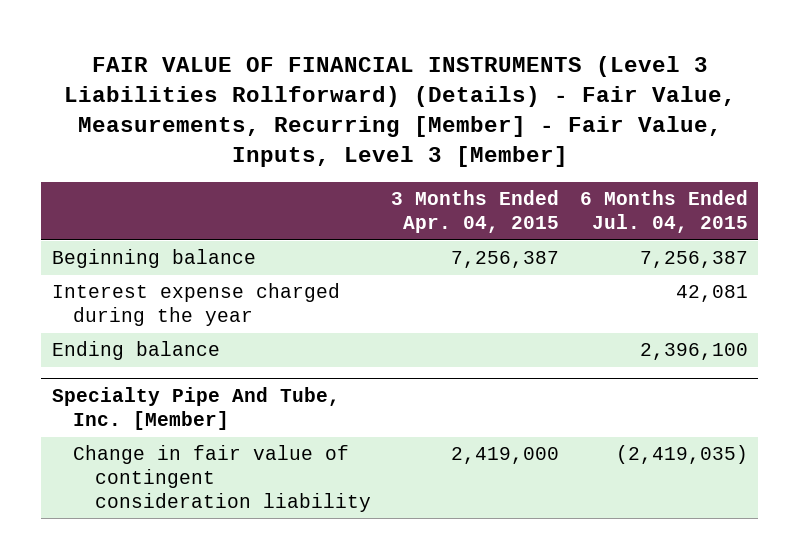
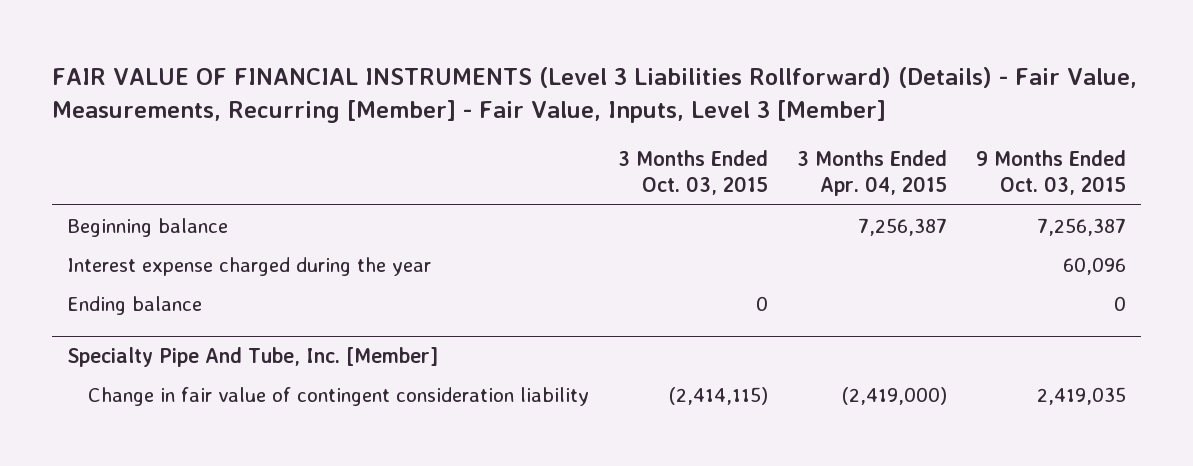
[580,190,749,234] 6 Months Ended Jul. 04, 2015 -> none
none -> [618,150,769,196] 3 Months Ended Oct. 03, 2015
none -> [976,150,1127,196] 9 Months Ended Oct. 03, 2015
[451,447,560,465] 2,419,000 -> [842,386,948,405] (2,419,000)

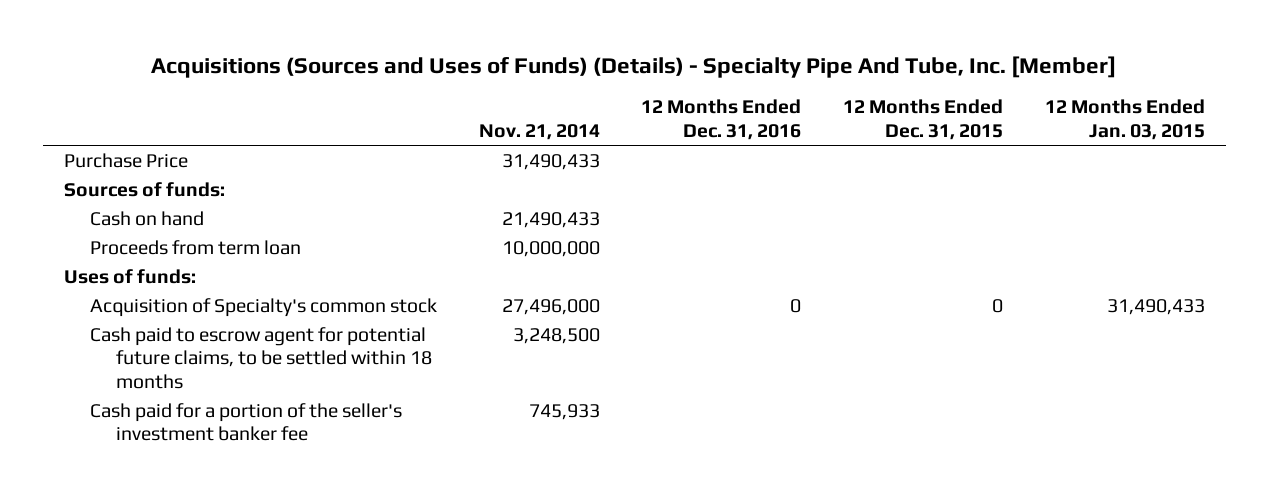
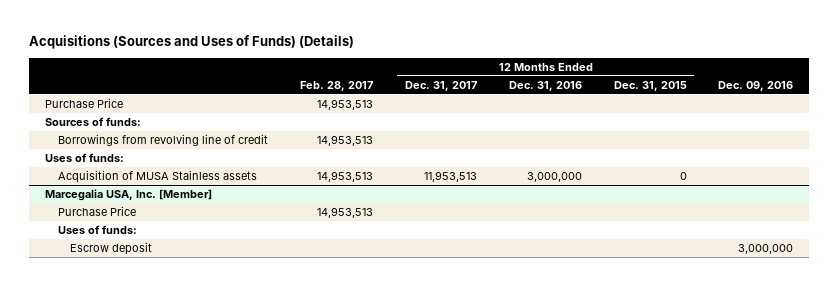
[151,56,1117,79] Acquisitions (Sources and Uses of Funds) (Details) - Specialty Pipe And Tube, Inc. [Member] -> [29,35,355,50] Acquisitions (Sources and Uses of Funds) (Details)
[478,124,600,141] Nov. 21, 2014 -> none
[1044,99,1205,141] 12 Months Ended Jan. 03, 2015 -> none
none -> [299,81,373,92] Feb. 28, 2017
none -> [404,81,477,92] Dec. 31, 2017
none -> [718,81,794,92] Dec. 09, 2016
[90,210,205,226] Cash on hand -> none
[90,239,302,255] Proceeds from term loan -> [57,134,268,147] Borrowings from revolving line of credit
[90,326,433,390] Cash paid to escrow agent for potential future claims, to be settled within 18 months -> none
[90,402,403,442] Cash paid for a portion of the seller's investment banker fee -> none
[90,297,438,317] Acquisition of Specialty's common stock -> [57,170,257,184] Acquisition of MUSA Stainless assets
[790,298,802,313] 0 -> [526,172,582,183] 3,000,000
none -> [45,189,213,202] Marcegalia USA, Inc. [Member]
none -> [57,206,136,217] Purchase Price
none -> [57,225,137,235] Uses of funds:
none -> [70,242,153,256] Escrow deposit

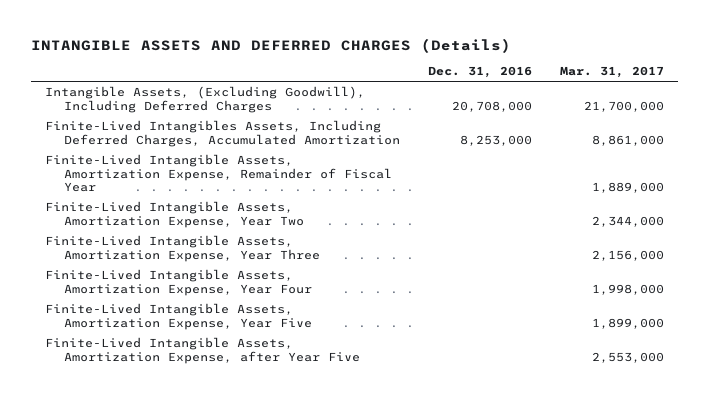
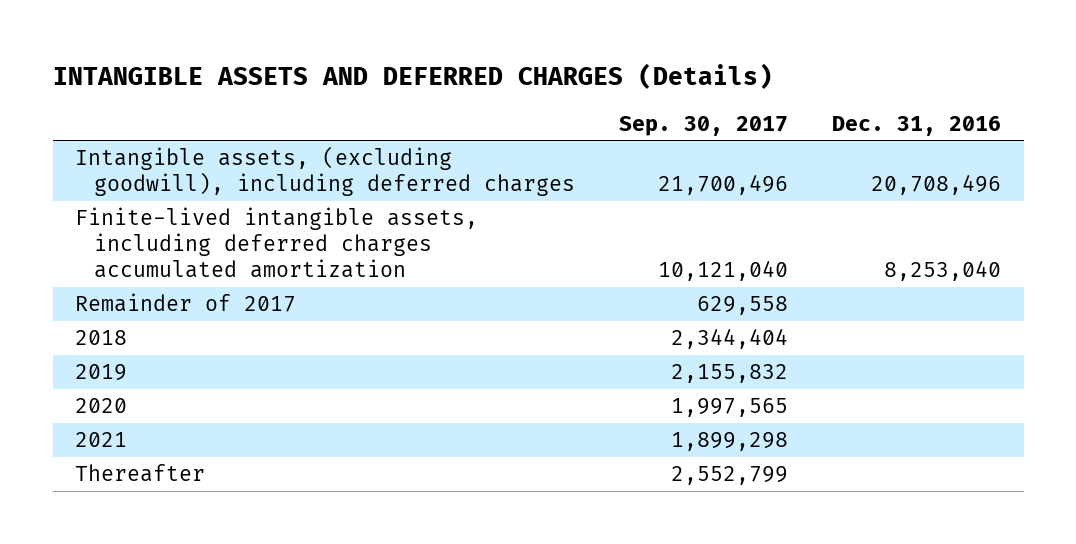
[559,66,664,79] Mar. 31, 2017 -> none
none -> [619,115,789,136] Sep. 30, 2017
[45,86,366,113] Intangible Assets, (Excluding Goodwill), Including Deferred Charges -> [74,146,575,197] Intangible assets, (excluding goodwill), including deferred charges
[451,100,532,112] 20,708,000 -> [871,174,1002,196] 20,708,496
[45,120,400,147] Finite-Lived Intangibles Assets, Including Deferred Charges, Accumulated Amortization -> [74,207,478,279] Finite-lived intangible assets, including deferred charges accumulated amortization
[459,134,532,146] 8,253,000 -> [884,260,1002,282] 8,253,040
[45,154,392,193] Finite-Lived Intangible Assets, Amortization Expense, Remainder of Fiscal Year -> [74,293,296,313] Remainder of 2017
[45,201,304,228] Finite-Lived Intangible Assets, Amortization Expense, Year Two -> [74,330,127,346] 2018
[45,235,320,262] Finite-Lived Intangible Assets, Amortization Expense, Year Three -> [74,364,127,382] 2019
[45,269,312,296] Finite-Lived Intangible Assets, Amortization Expense, Year Four -> [74,398,127,414] 2020
[45,303,312,330] Finite-Lived Intangible Assets, Amortization Expense, Year Five -> [74,432,127,448] 2021
[45,337,360,364] Finite-Lived Intangible Assets, Amortization Expense, after Year Five -> [74,464,205,483] Thereafter

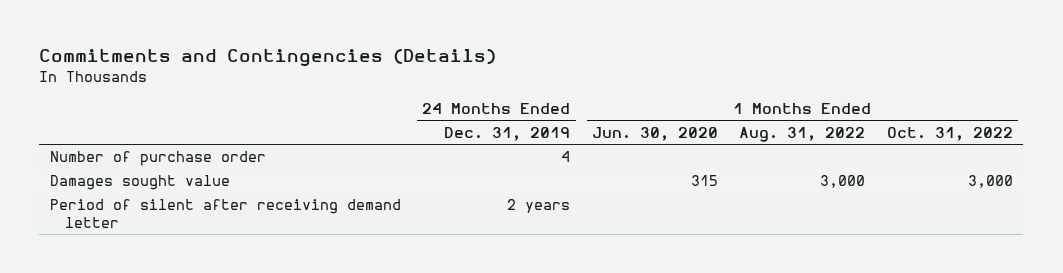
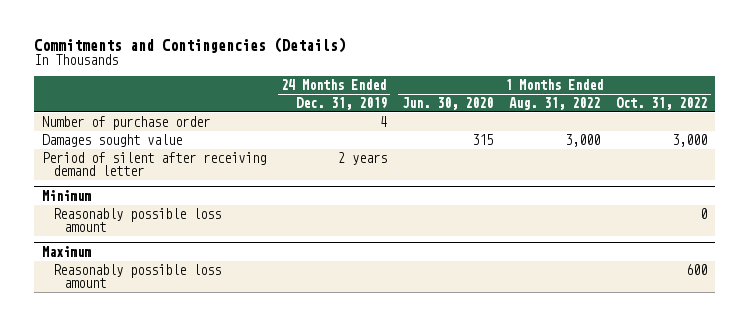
none -> [41,189,91,201] Minimum
none -> [53,207,222,233] Reasonably possible loss amount
none -> [41,245,91,257] Maximum
none -> [53,263,222,289] Reasonably possible loss amount

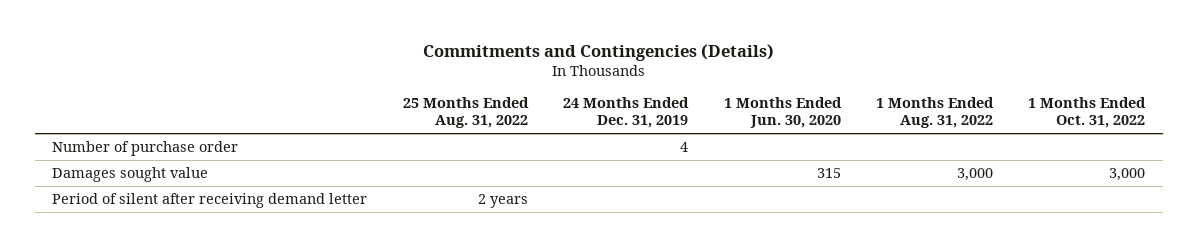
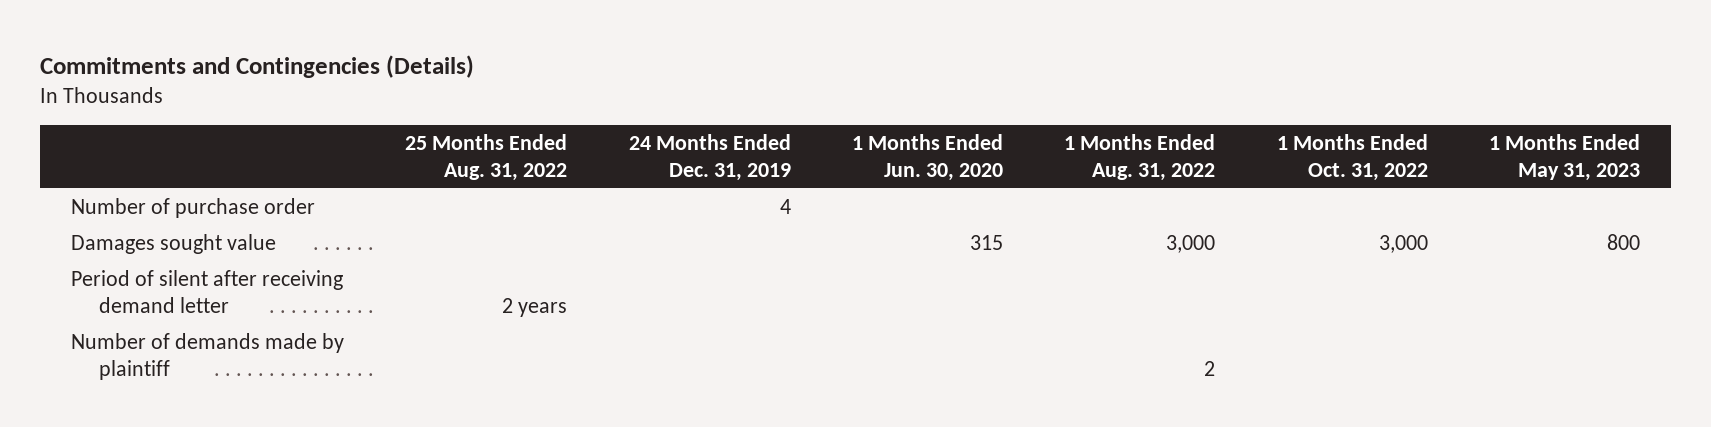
none -> [1489,134,1641,181] 1 Months Ended May 31, 2023
none -> [70,333,344,380] Number of demands made by plaintiff

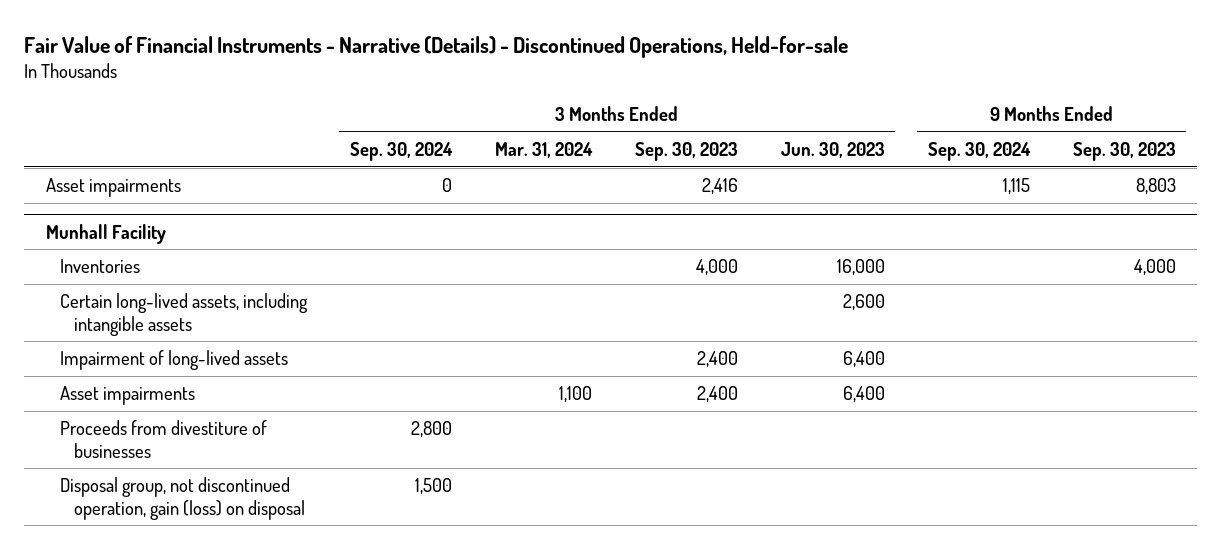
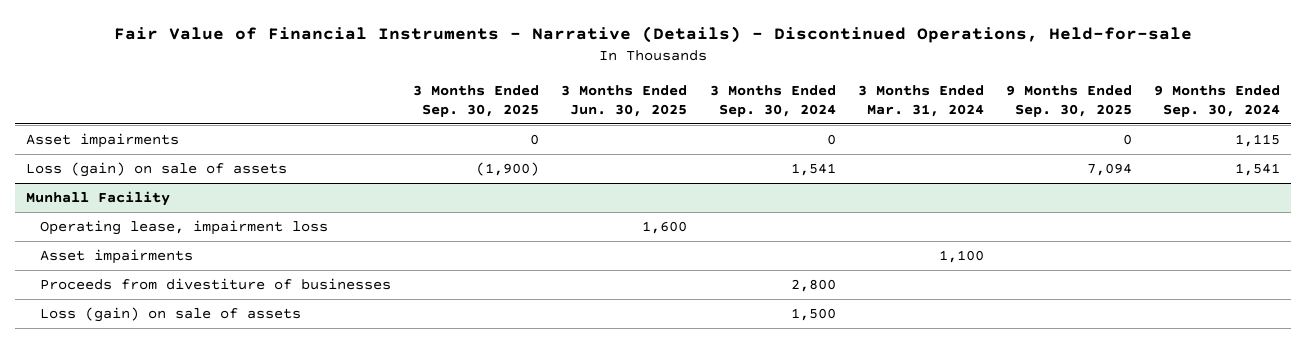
[634,142,738,162] Sep. 30, 2023 -> none
[780,142,885,159] Jun. 30, 2023 -> none
[1072,142,1176,162] Sep. 30, 2023 -> none
none -> [413,84,540,117] 3 Months Ended Sep. 30, 2025
none -> [561,84,688,117] 3 Months Ended Jun. 30, 2025
none -> [1005,84,1132,117] 9 Months Ended Sep. 30, 2025
none -> [25,162,287,178] Loss (gain) on sale of assets
[59,259,140,274] Inventories -> none
[59,293,308,336] Certain long-lived assets, including intangible assets -> none
[59,350,288,371] Impairment of long-lived assets -> none
none -> [40,220,329,236] Operating lease, impairment loss
[59,477,305,520] Disposal group, not discontinued operation, gain (loss) on disposal -> [40,307,302,323] Loss (gain) on sale of assets

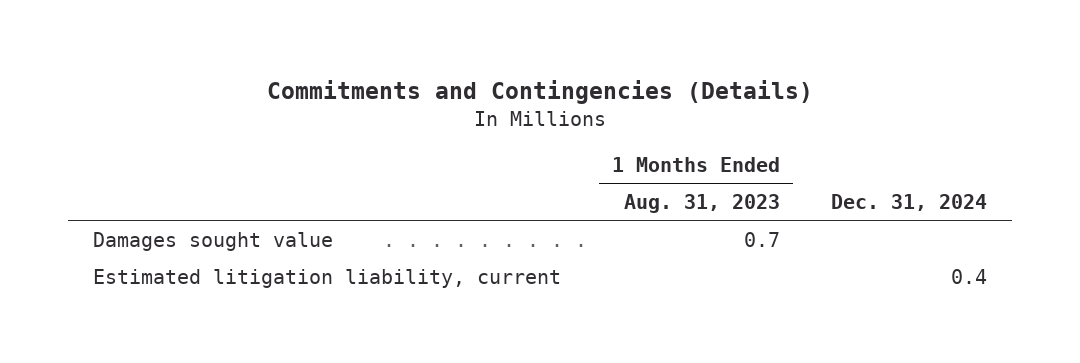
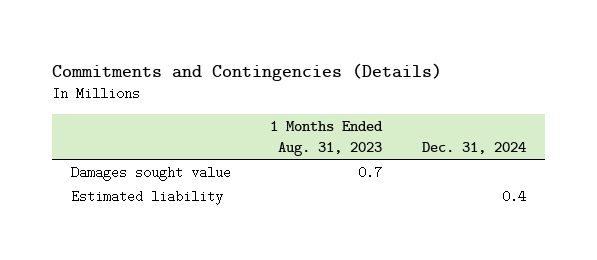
[93,268,562,288] Estimated litigation liability, current -> [71,190,224,206] Estimated liability

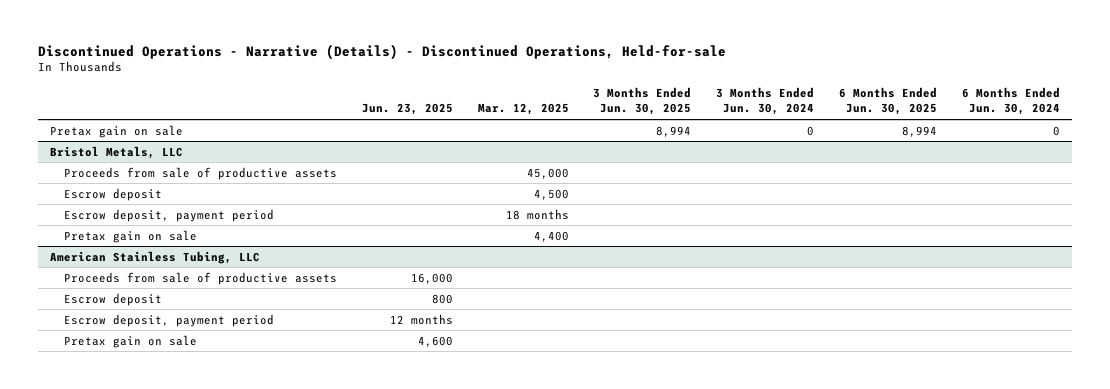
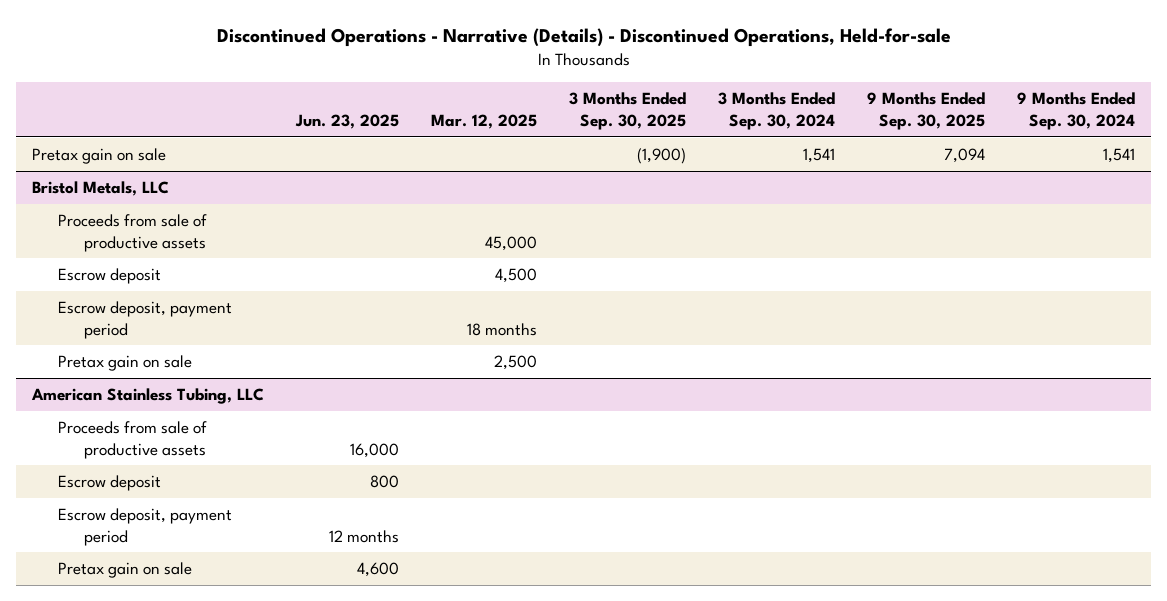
[593,87,692,116] 3 Months Ended Jun. 30, 2025 -> none
[716,87,815,116] 3 Months Ended Jun. 30, 2024 -> none
[839,87,938,116] 6 Months Ended Jun. 30, 2025 -> none
[961,87,1060,116] 6 Months Ended Jun. 30, 2024 -> none
none -> [569,92,687,131] 3 Months Ended Sep. 30, 2025
none -> [718,92,836,131] 3 Months Ended Sep. 30, 2024
none -> [867,92,986,131] 9 Months Ended Sep. 30, 2025
none -> [1017,92,1136,131] 9 Months Ended Sep. 30, 2024
[533,230,569,242] 4,400 -> [494,355,538,371] 2,500

